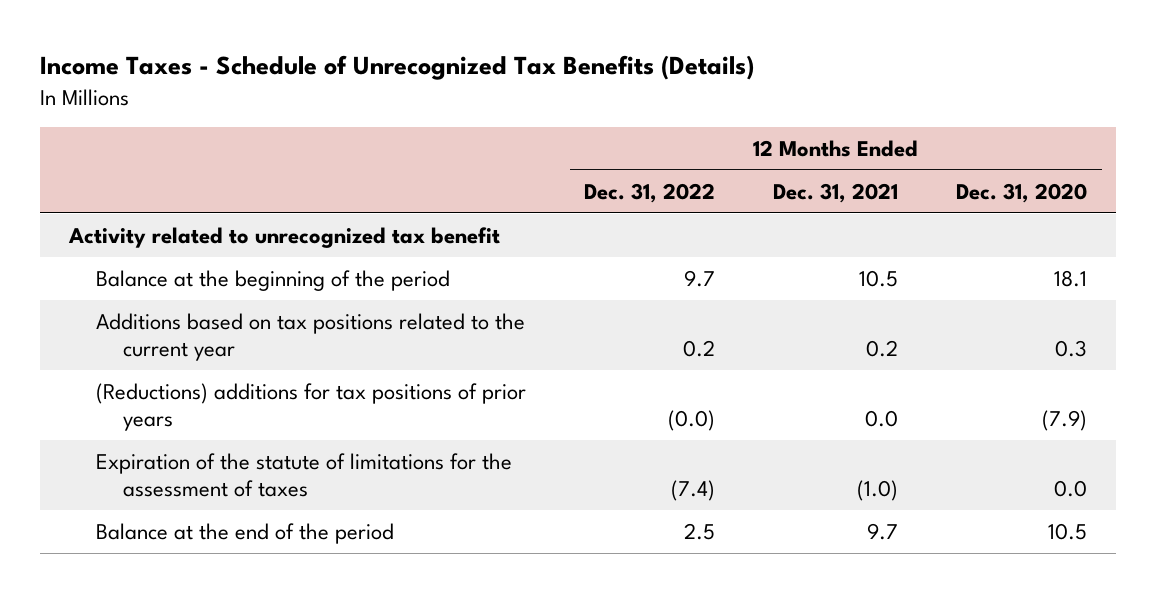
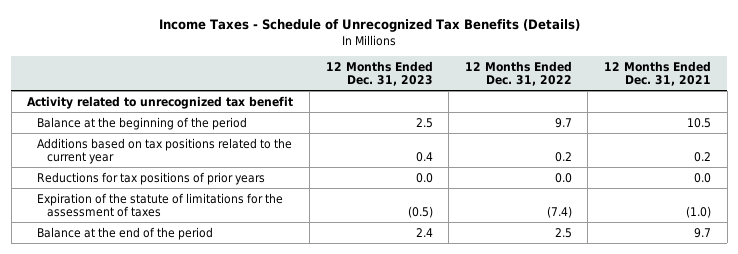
[956,182,1088,203] Dec. 31, 2020 -> none
none -> [325,60,433,86] 12 Months Ended Dec. 31, 2023
[96,382,527,432] (Reductions) additions for tax positions of prior years -> [37,171,266,185] Reductions for tax positions of prior years
[668,410,716,432] (0.0) -> [554,172,572,183] 0.0

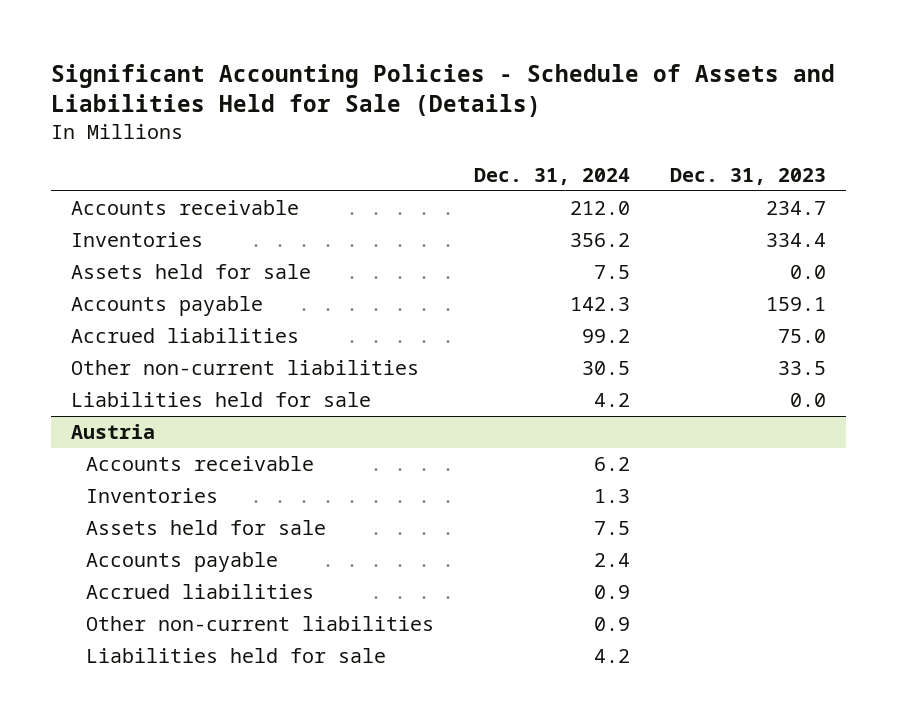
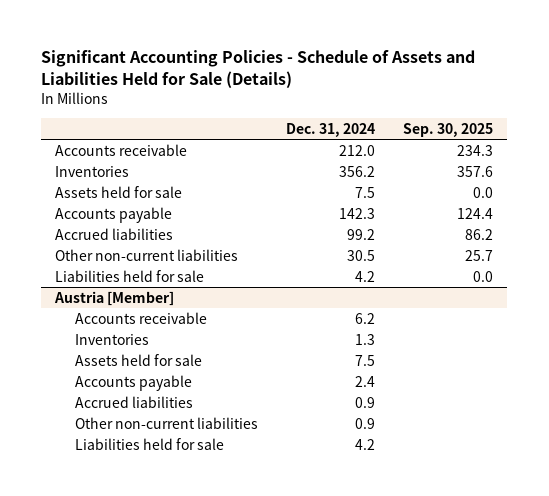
[670,167,827,185] Dec. 31, 2023 -> none
none -> [403,122,494,137] Sep. 30, 2025
[70,424,155,440] Austria -> [54,290,175,306] Austria [Member]

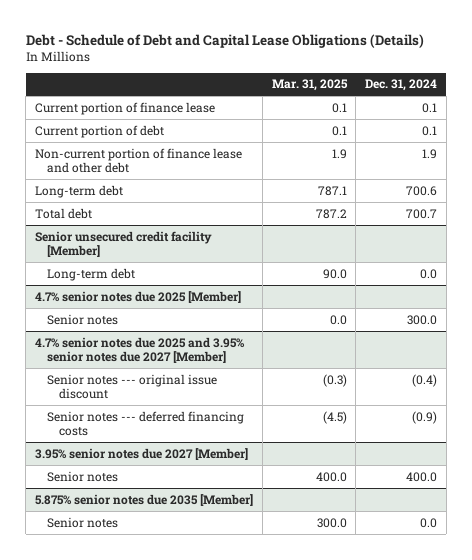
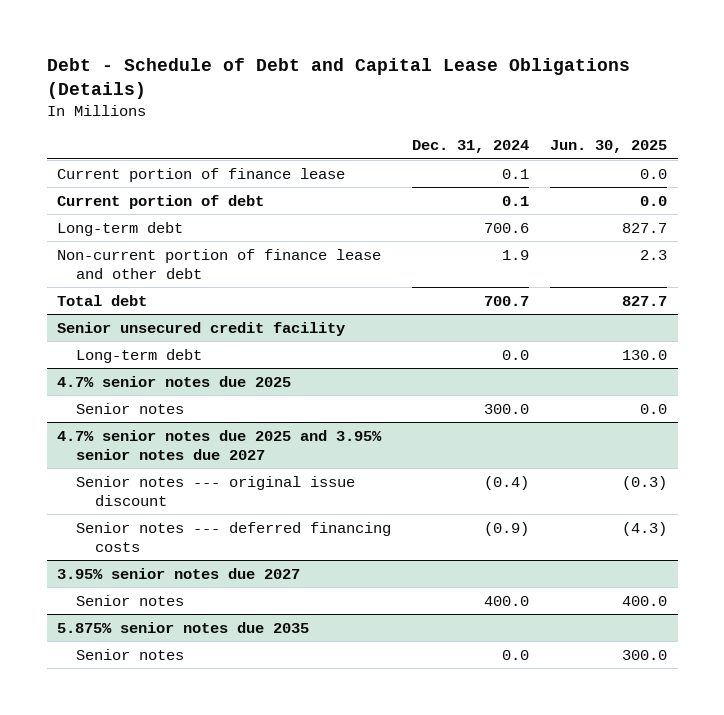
[271,79,348,92] Mar. 31, 2025 -> none
none -> [550,140,668,154] Jun. 30, 2025
[35,147,243,174] Non-current portion of finance lease and other debt -> [57,248,382,279] Non-current portion of finance lease and other debt
[35,230,213,258] Senior unsecured credit facility [Member] -> [57,321,346,336] Senior unsecured credit facility
[35,290,242,303] 4.7% senior notes due 2025 [Member] -> [57,375,292,387] 4.7% senior notes due 2025
[35,336,246,364] 4.7% senior notes due 2025 and 3.95% senior notes due 2027 [Member] -> [57,429,383,460] 4.7% senior notes due 2025 and 3.95% senior notes due 2027
[35,447,249,460] 3.95% senior notes due 2027 [Member] -> [57,567,301,579] 3.95% senior notes due 2027
[35,493,254,506] 5.875% senior notes due 2035 [Member] -> [57,621,310,633] 5.875% senior notes due 2035

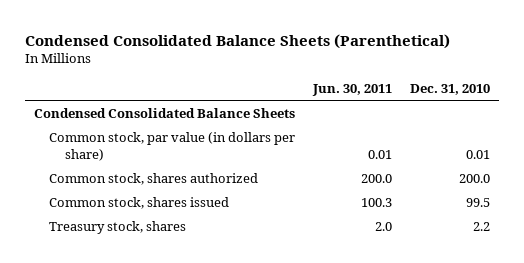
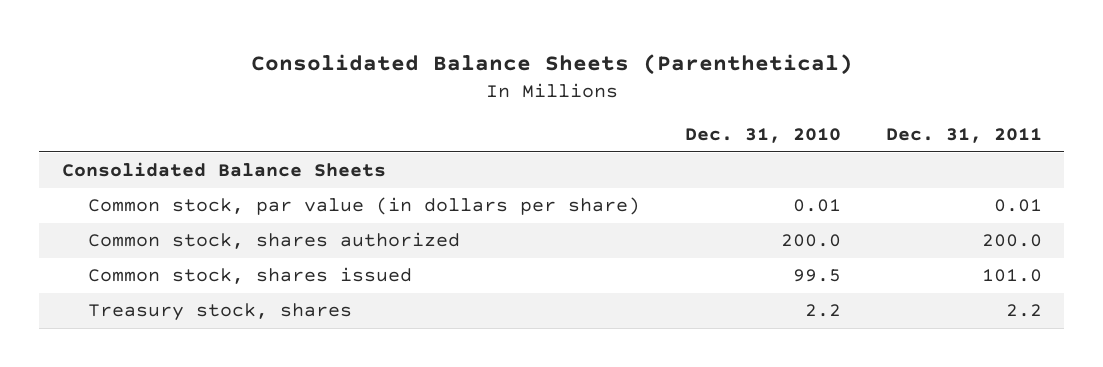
[25,33,451,49] Condensed Consolidated Balance Sheets (Parenthetical) -> [250,54,853,76] Consolidated Balance Sheets (Parenthetical)
[312,84,393,97] Jun. 30, 2011 -> none
none -> [885,128,1042,144] Dec. 31, 2011
[33,107,295,118] Condensed Consolidated Balance Sheets -> [61,162,386,178] Consolidated Balance Sheets

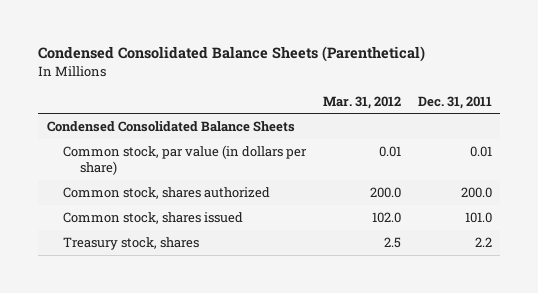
[250,54,853,76] Consolidated Balance Sheets (Parenthetical) -> [38,46,426,63] Condensed Consolidated Balance Sheets (Parenthetical)
[684,128,841,144] Dec. 31, 2010 -> none
none -> [322,95,401,109] Mar. 31, 2012
[61,162,386,178] Consolidated Balance Sheets -> [46,121,295,133] Condensed Consolidated Balance Sheets

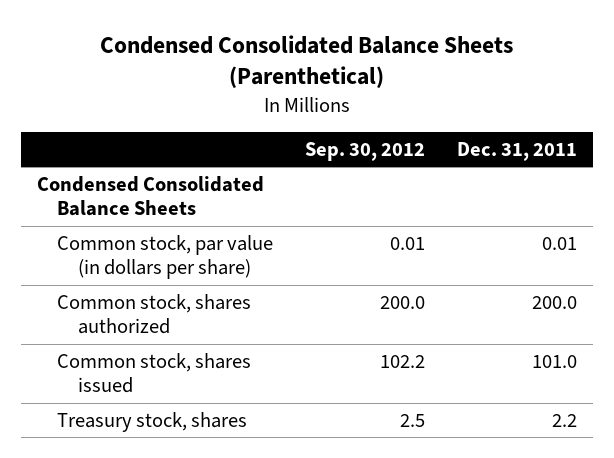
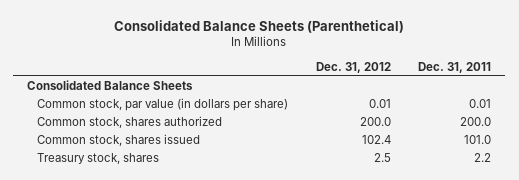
[100,34,514,89] Condensed Consolidated Balance Sheets (Parenthetical) -> [114,20,405,34] Consolidated Balance Sheets (Parenthetical)
[305,141,426,161] Sep. 30, 2012 -> none
none -> [315,62,391,74] Dec. 31, 2012
[36,175,264,217] Condensed Consolidated Balance Sheets -> [27,80,194,91] Consolidated Balance Sheets

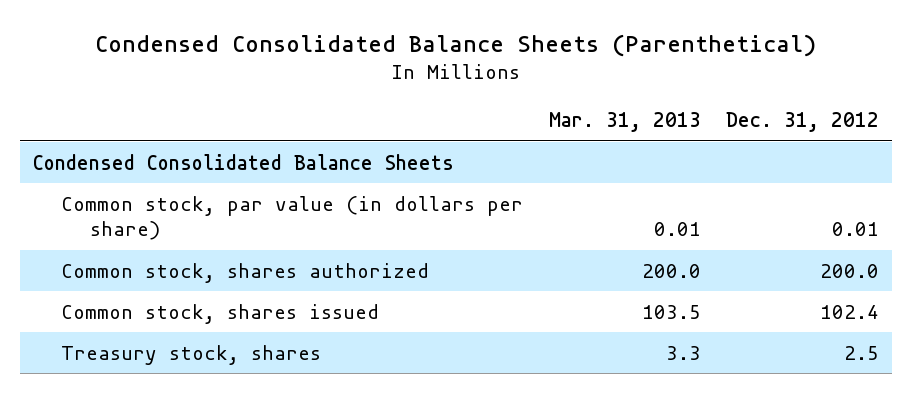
[114,20,405,34] Consolidated Balance Sheets (Parenthetical) -> [94,33,816,57] Condensed Consolidated Balance Sheets (Parenthetical)
[418,62,492,74] Dec. 31, 2011 -> none
none -> [548,111,701,132] Mar. 31, 2013
[27,80,194,91] Consolidated Balance Sheets -> [32,153,454,170] Condensed Consolidated Balance Sheets

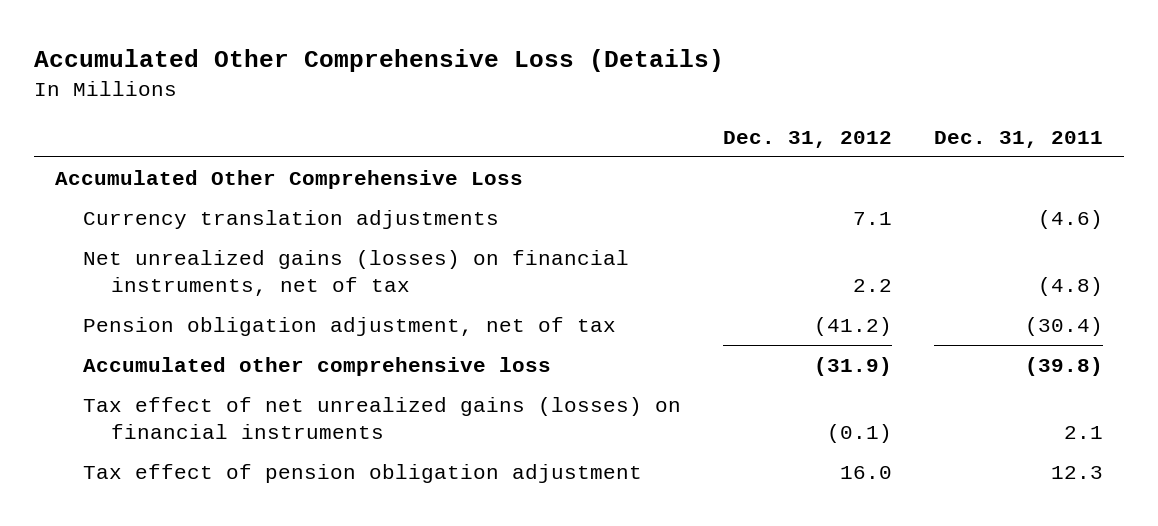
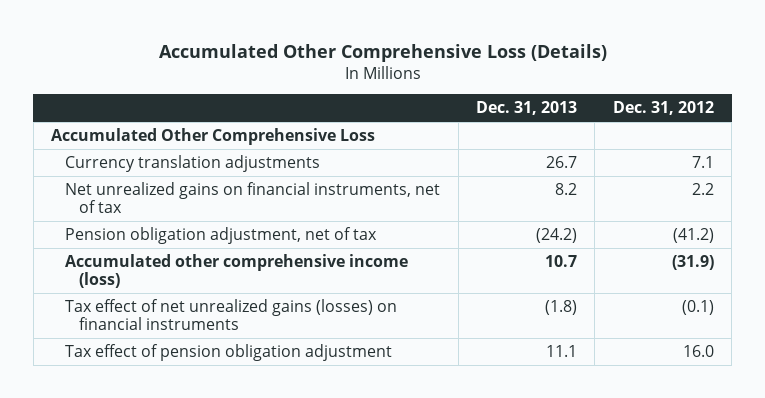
[934,130,1104,148] Dec. 31, 2011 -> none
none -> [475,101,577,116] Dec. 31, 2013
[82,250,629,297] Net unrealized gains (losses) on financial instruments, net of tax -> [65,182,441,214] Net unrealized gains on financial instruments, net of tax
[82,357,551,377] Accumulated other comprehensive loss -> [65,254,409,289] Accumulated other comprehensive income (loss)

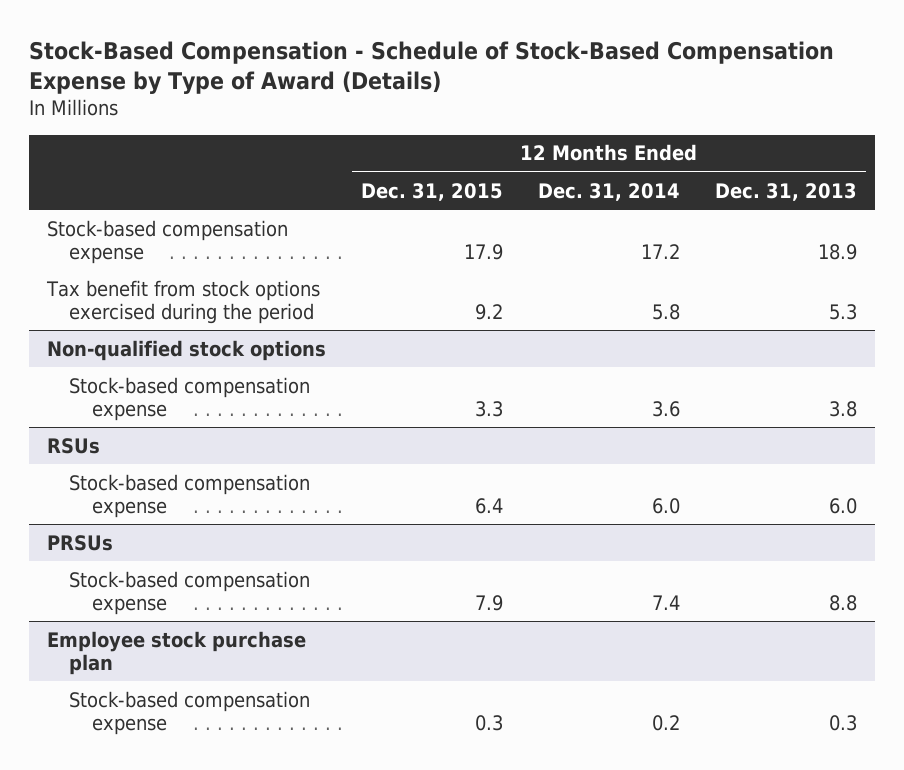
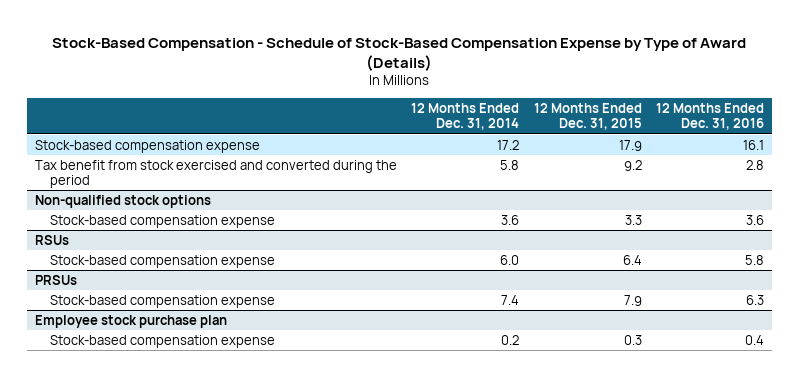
[715,182,858,201] Dec. 31, 2013 -> none
none -> [656,103,765,131] 12 Months Ended Dec. 31, 2016
[45,279,320,324] Tax benefit from stock options exercised during the period -> [34,159,397,188] Tax benefit from stock exercised and converted during the period

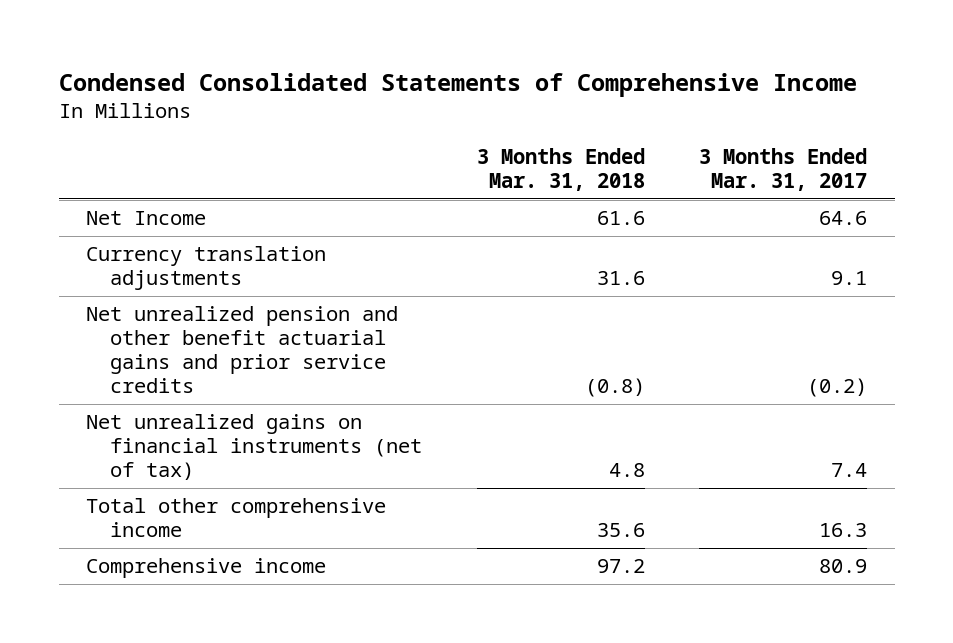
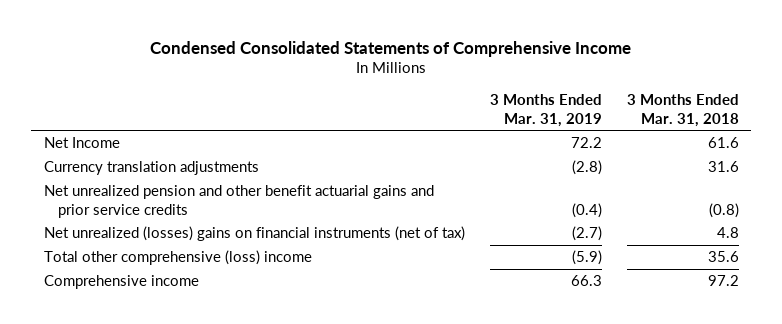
[699,148,868,192] 3 Months Ended Mar. 31, 2017 -> none
none -> [489,94,602,127] 3 Months Ended Mar. 31, 2019
[85,414,422,481] Net unrealized gains on financial instruments (net of tax) -> [43,226,465,242] Net unrealized (losses) gains on financial instruments (net of tax)
[85,498,386,538] Total other comprehensive income -> [43,250,312,266] Total other comprehensive (loss) income

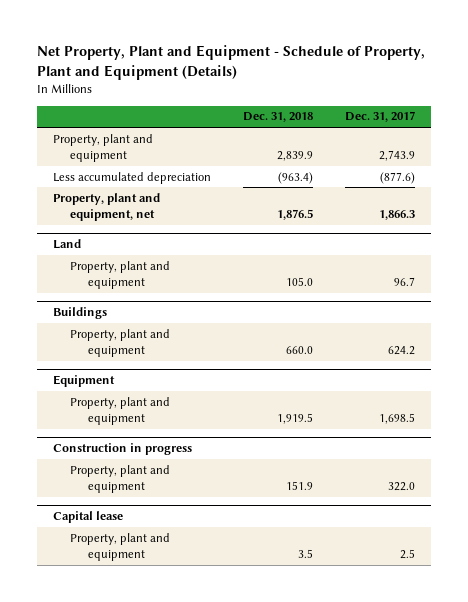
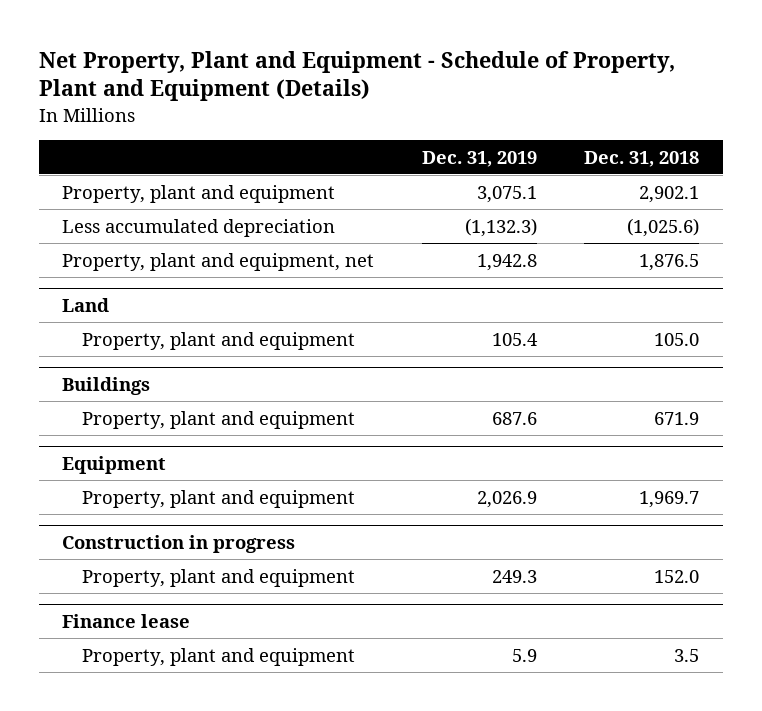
[345,111,416,123] Dec. 31, 2017 -> none
none -> [421,150,537,167] Dec. 31, 2019
[276,151,313,162] 2,839.9 -> [639,185,700,203] 2,902.1
[277,171,313,184] (963.4) -> [627,217,700,237] (1,025.6)
[285,346,313,355] 660.0 -> [654,411,700,425] 671.9
[276,413,313,425] 1,919.5 -> [639,490,700,508] 1,969.7
[52,510,123,523] Capital lease -> none
[285,481,313,491] 151.9 -> [654,569,700,583] 152.0
none -> [62,614,191,629] Finance lease

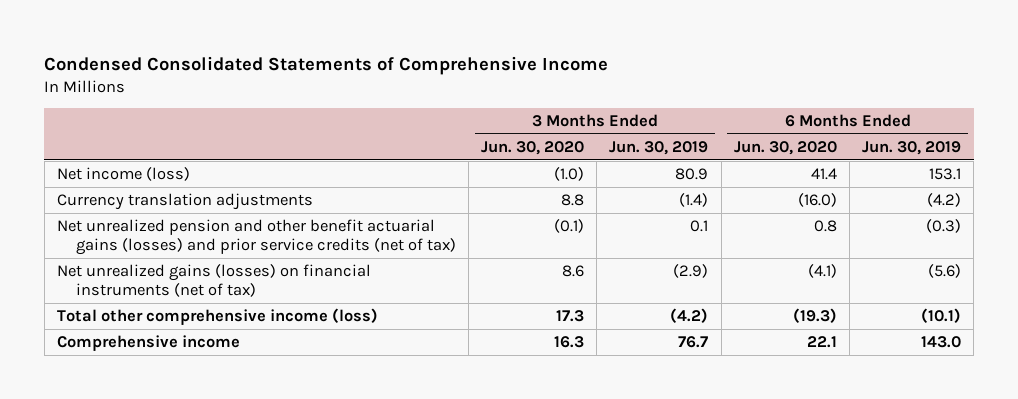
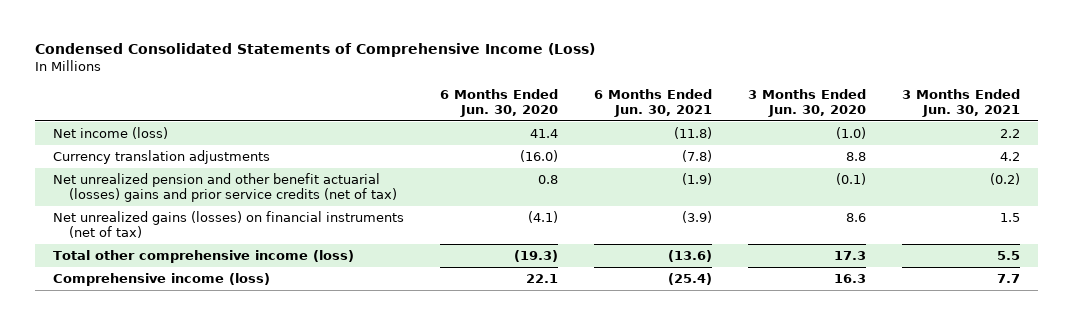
[44,55,609,75] Condensed Consolidated Statements of Comprehensive Income -> [35,43,596,58] Condensed Consolidated Statements of Comprehensive Income (Loss)
[609,140,709,155] Jun. 30, 2019 -> none
[862,140,962,155] Jun. 30, 2019 -> none
none -> [594,88,713,117] 6 Months Ended Jun. 30, 2021
none -> [902,88,1021,117] 3 Months Ended Jun. 30, 2021
[57,219,456,256] Net unrealized pension and other benefit actuarial gains (losses) and prior service credits (net of tax) -> [53,173,397,202] Net unrealized pension and other benefit actuarial (losses) gains and prior service credits (net of tax)
[57,335,241,352] Comprehensive income -> [53,273,271,287] Comprehensive income (loss)

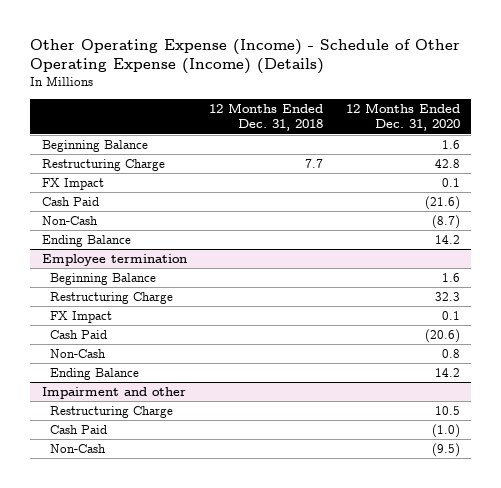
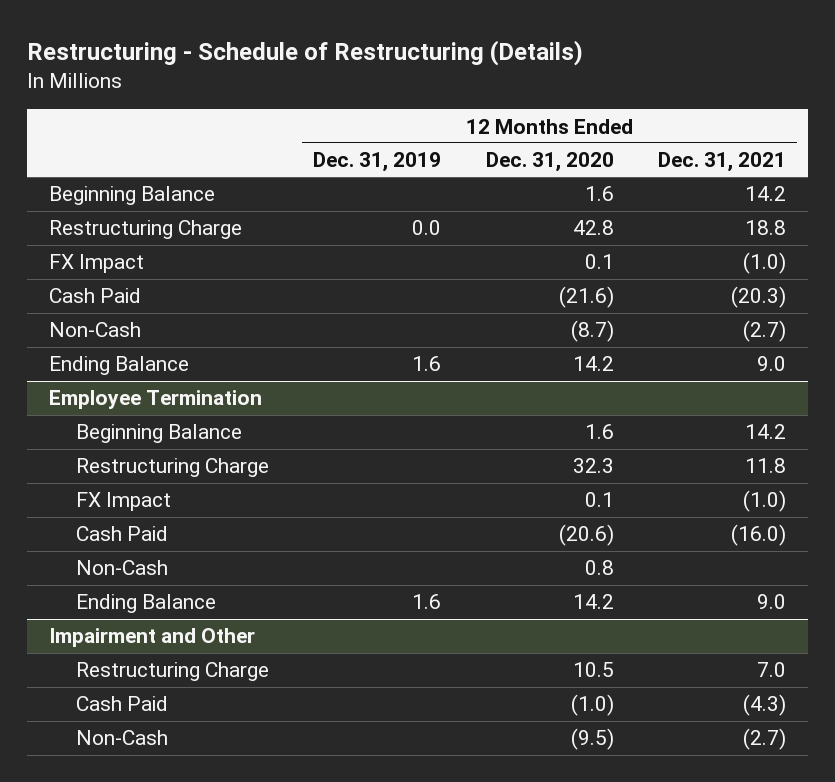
[30,38,461,75] Other Operating Expense (Income) - Schedule of Other Operating Expense (Income) (Details) -> [27,40,584,67] Restructuring - Schedule of Restructuring (Details)
[209,103,324,132] 12 Months Ended Dec. 31, 2018 -> none
none -> [313,152,442,173] Dec. 31, 2019
none -> [657,152,786,173] Dec. 31, 2021
[41,254,187,267] Employee termination -> [49,390,263,410] Employee Termination
[41,387,186,400] Impairment and other -> [49,628,256,648] Impairment and Other

